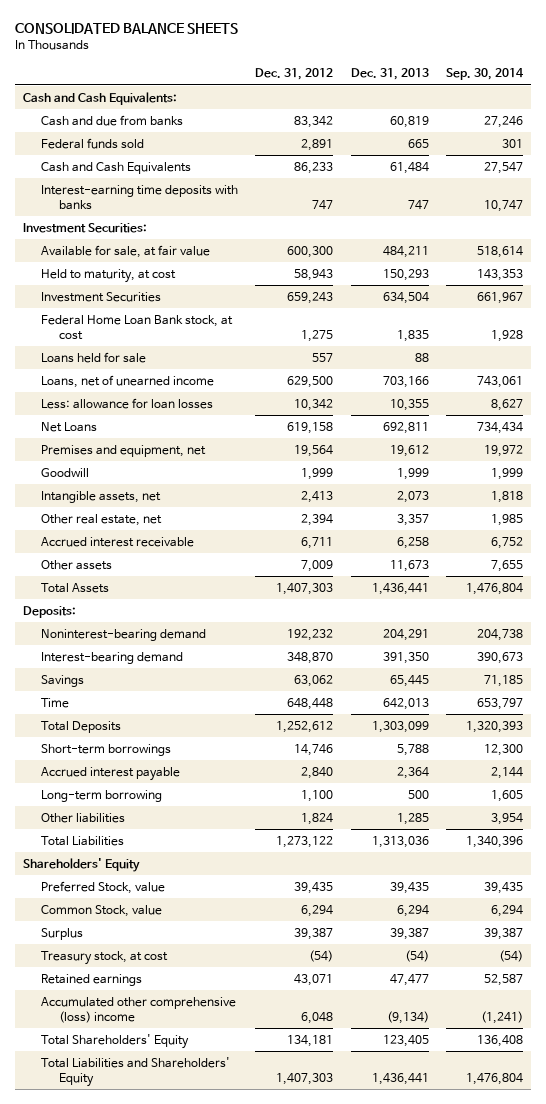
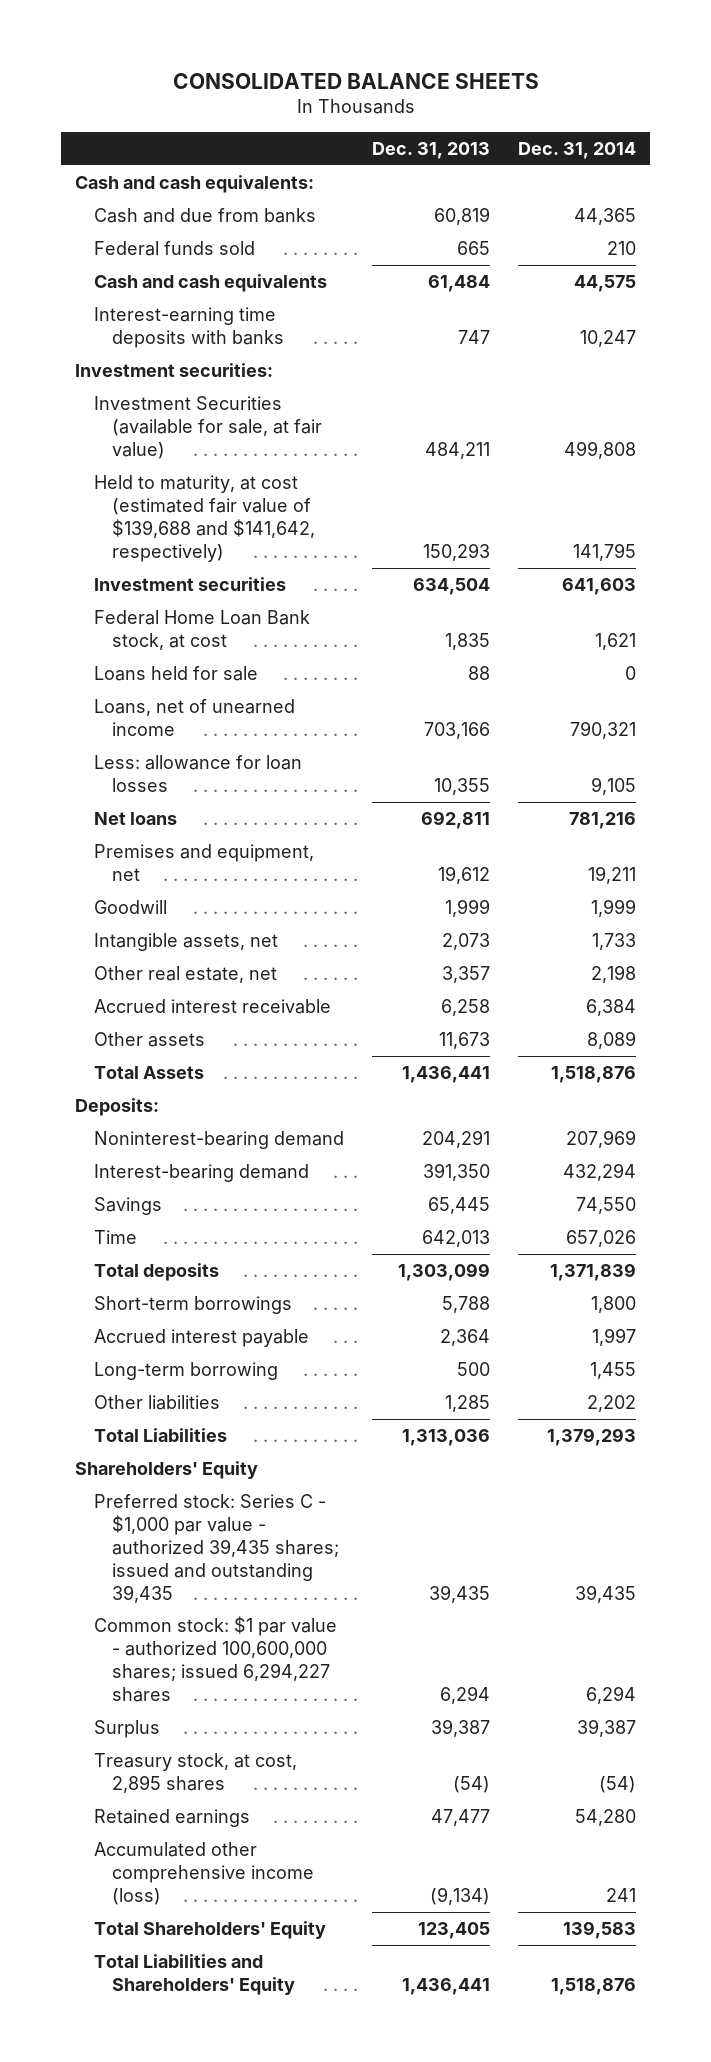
[255,68,334,81] Dec. 31, 2012 -> none
[445,68,524,81] Sep. 30, 2014 -> none
none -> [518,141,637,159] Dec. 31, 2014
[23,91,178,105] Cash and Cash Equivalents: -> [75,175,315,194] Cash and cash equivalents:
[41,161,192,174] Cash and Cash Equivalents -> [93,274,327,293] Cash and cash equivalents
[23,222,148,233] Investment Securities: -> [75,363,274,378] Investment securities:
[41,244,211,258] Available for sale, at fair value -> [93,396,323,459] Investment Securities (available for sale, at fair value)
[41,268,177,283] Held to maturity, at cost -> [93,475,316,562] Held to maturity, at cost (estimated fair value of $139,688 and $141,642, respectively)
[41,291,162,302] Investment Securities -> [93,577,286,592] Investment securities
[41,421,98,432] Net Loans -> [93,812,177,826] Net loans
[41,720,122,733] Total Deposits -> [93,1263,219,1282] Total deposits
[41,880,166,894] Preferred Stock, value -> [93,1494,340,1603] Preferred stock: Series C - $1,000 par value - authorized 39,435 shares; issued and outstanding 39,435
[41,904,163,917] Common Stock, value -> [93,1616,337,1702] Common stock: $1 par value - authorized 100,600,000 shares; issued 6,294,227 shares
[41,950,169,965] Treasury stock, at cost -> [93,1753,297,1793] Treasury stock, at cost, 2,895 shares
[41,996,237,1023] Accumulated other comprehensive (loss) income -> [93,1842,315,1905] Accumulated other comprehensive income (loss)

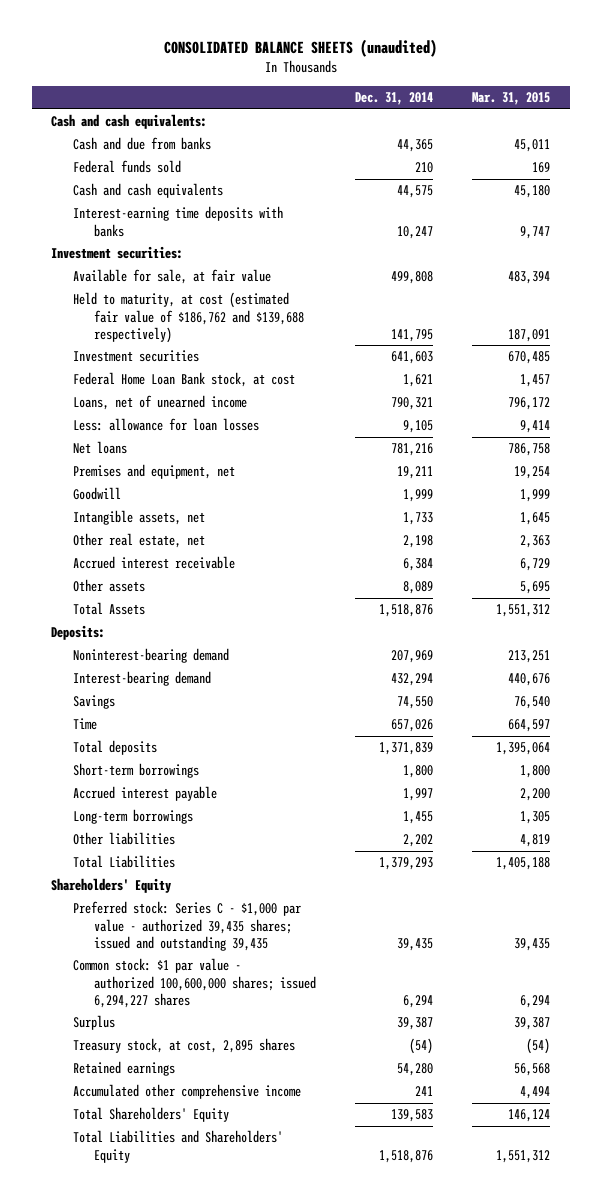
[172,73,539,90] CONSOLIDATED BALANCE SHEETS -> [163,39,437,58] CONSOLIDATED BALANCE SHEETS (unaudited)
[371,141,490,159] Dec. 31, 2013 -> none
none -> [472,92,551,106] Mar. 31, 2015
[93,396,323,459] Investment Securities (available for sale, at fair value) -> [72,269,271,285] Available for sale, at fair value
[93,475,316,562] Held to maturity, at cost (estimated fair value of $139,688 and $141,642, respectively) -> [72,292,305,343] Held to maturity, at cost (estimated fair value of $186,762 and $139,688 respectively)
[93,666,258,682] Loans held for sale -> none
[93,1362,278,1381] Long-term borrowing -> [72,809,193,825] Long-term borrowings
[93,1842,315,1905] Accumulated other comprehensive income (loss) -> [72,1084,301,1100] Accumulated other comprehensive income

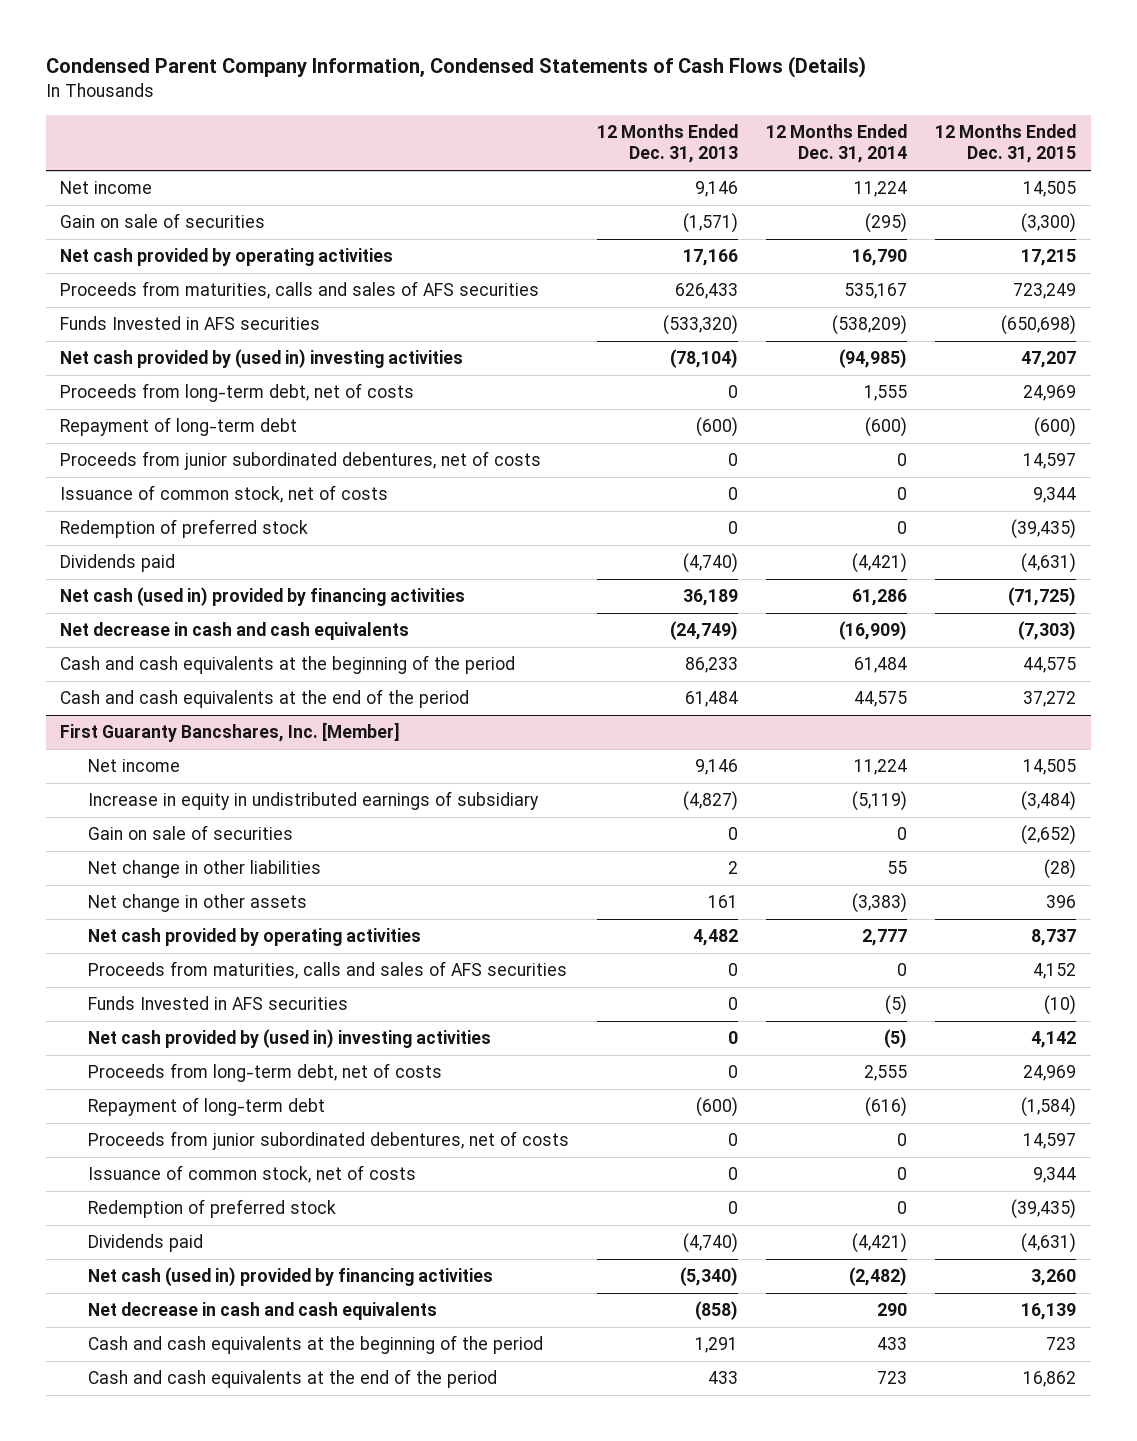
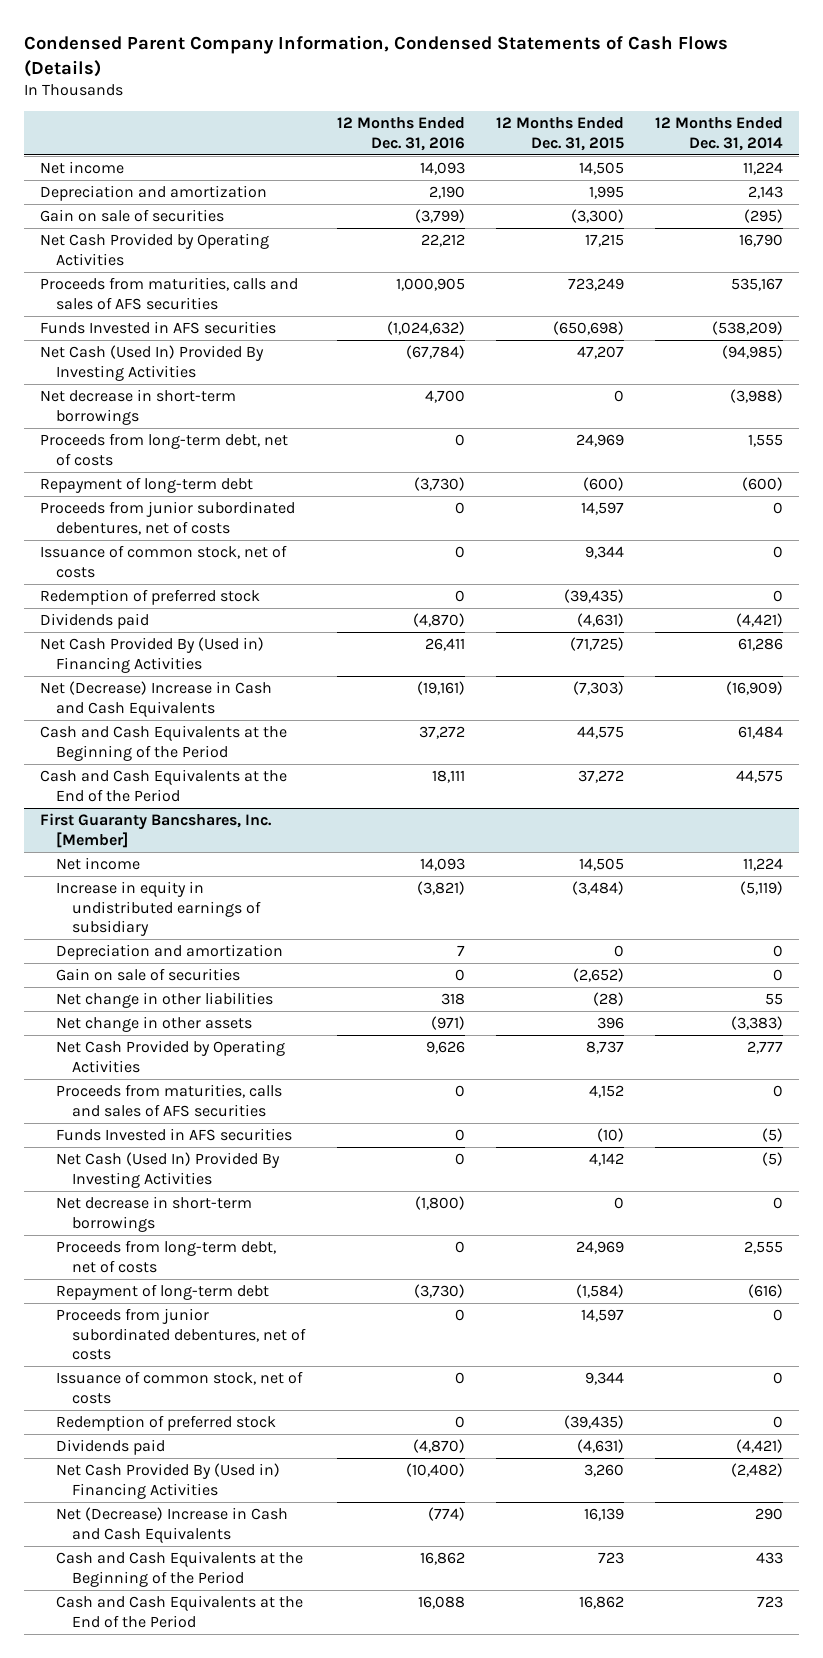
[597,123,739,164] 12 Months Ended Dec. 31, 2013 -> none
none -> [336,117,465,151] 12 Months Ended Dec. 31, 2016
none -> [39,185,267,202] Depreciation and amortization
[60,248,394,267] Net cash provided by operating activities -> [39,233,269,266] Net Cash Provided by Operating Activities
[60,349,464,369] Net cash provided by (used in) investing activities -> [39,345,264,381] Net Cash (Used In) Provided By Investing Activities
none -> [39,389,236,425] Net decrease in short-term borrowings
[60,587,466,607] Net cash (used in) provided by financing activities -> [39,637,264,673] Net Cash Provided By (Used in) Financing Activities
[60,622,410,641] Net decrease in cash and cash equivalents -> [39,681,272,717] Net (Decrease) Increase in Cash and Cash Equivalents
[60,655,516,675] Cash and cash equivalents at the beginning of the period -> [39,725,287,761] Cash and Cash Equivalents at the Beginning of the Period
[60,689,470,709] Cash and cash equivalents at the end of the period -> [39,769,287,802] Cash and Cash Equivalents at the End of the Period
none -> [55,944,283,961] Depreciation and amortization
[87,928,421,947] Net cash provided by operating activities -> [55,1040,285,1073] Net Cash Provided by Operating Activities
[87,1029,491,1049] Net cash provided by (used in) investing activities -> [55,1152,280,1188] Net Cash (Used In) Provided By Investing Activities
none -> [55,1196,252,1232] Net decrease in short-term borrowings
[87,1267,493,1287] Net cash (used in) provided by financing activities -> [55,1463,280,1499] Net Cash Provided By (Used in) Financing Activities
[87,1302,437,1321] Net decrease in cash and cash equivalents -> [55,1507,288,1543] Net (Decrease) Increase in Cash and Cash Equivalents
[87,1335,543,1355] Cash and cash equivalents at the beginning of the period -> [55,1551,303,1587] Cash and Cash Equivalents at the Beginning of the Period
[87,1369,497,1389] Cash and cash equivalents at the end of the period -> [55,1595,303,1628] Cash and Cash Equivalents at the End of the Period

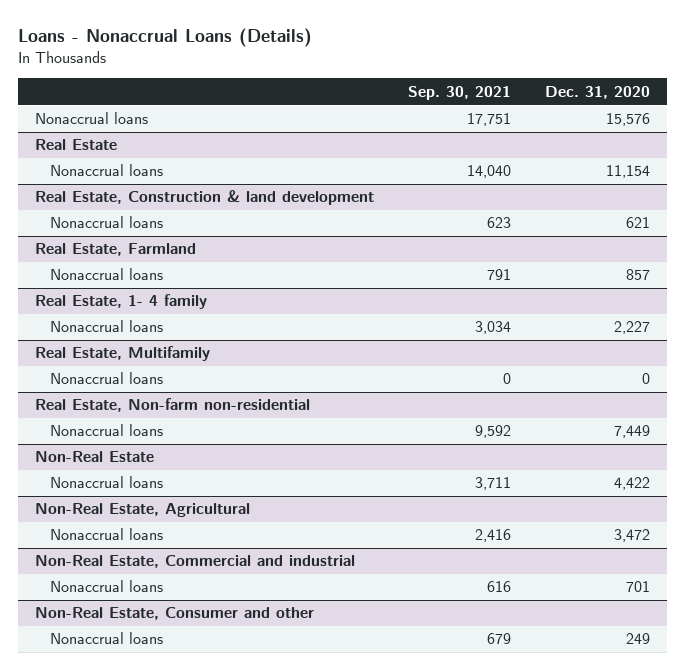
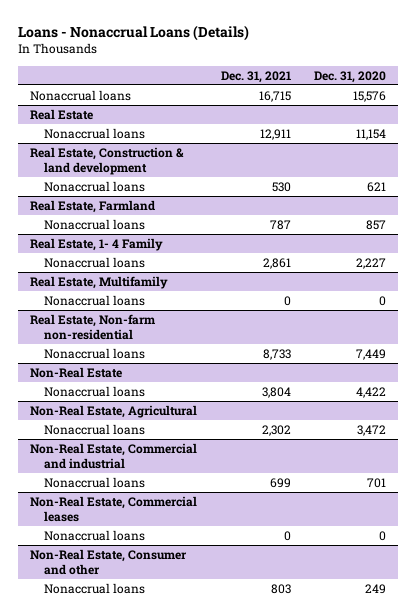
[408,85,512,100] Sep. 30, 2021 -> none
none -> [220,70,291,83] Dec. 31, 2021
[35,294,208,310] Real Estate, 1- 4 family -> [29,238,163,252] Real Estate, 1- 4 Family
none -> [29,496,197,522] Non-Real Estate, Commercial leases
none -> [43,530,145,542] Nonaccrual loans

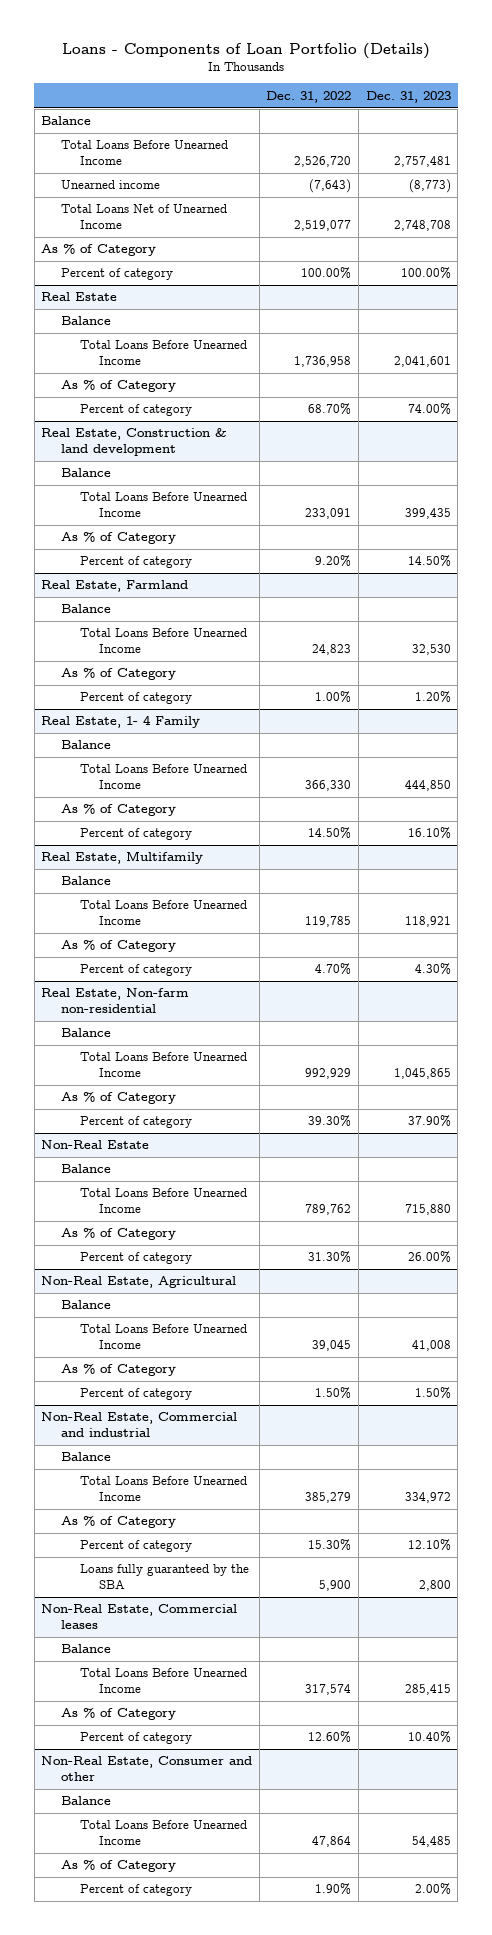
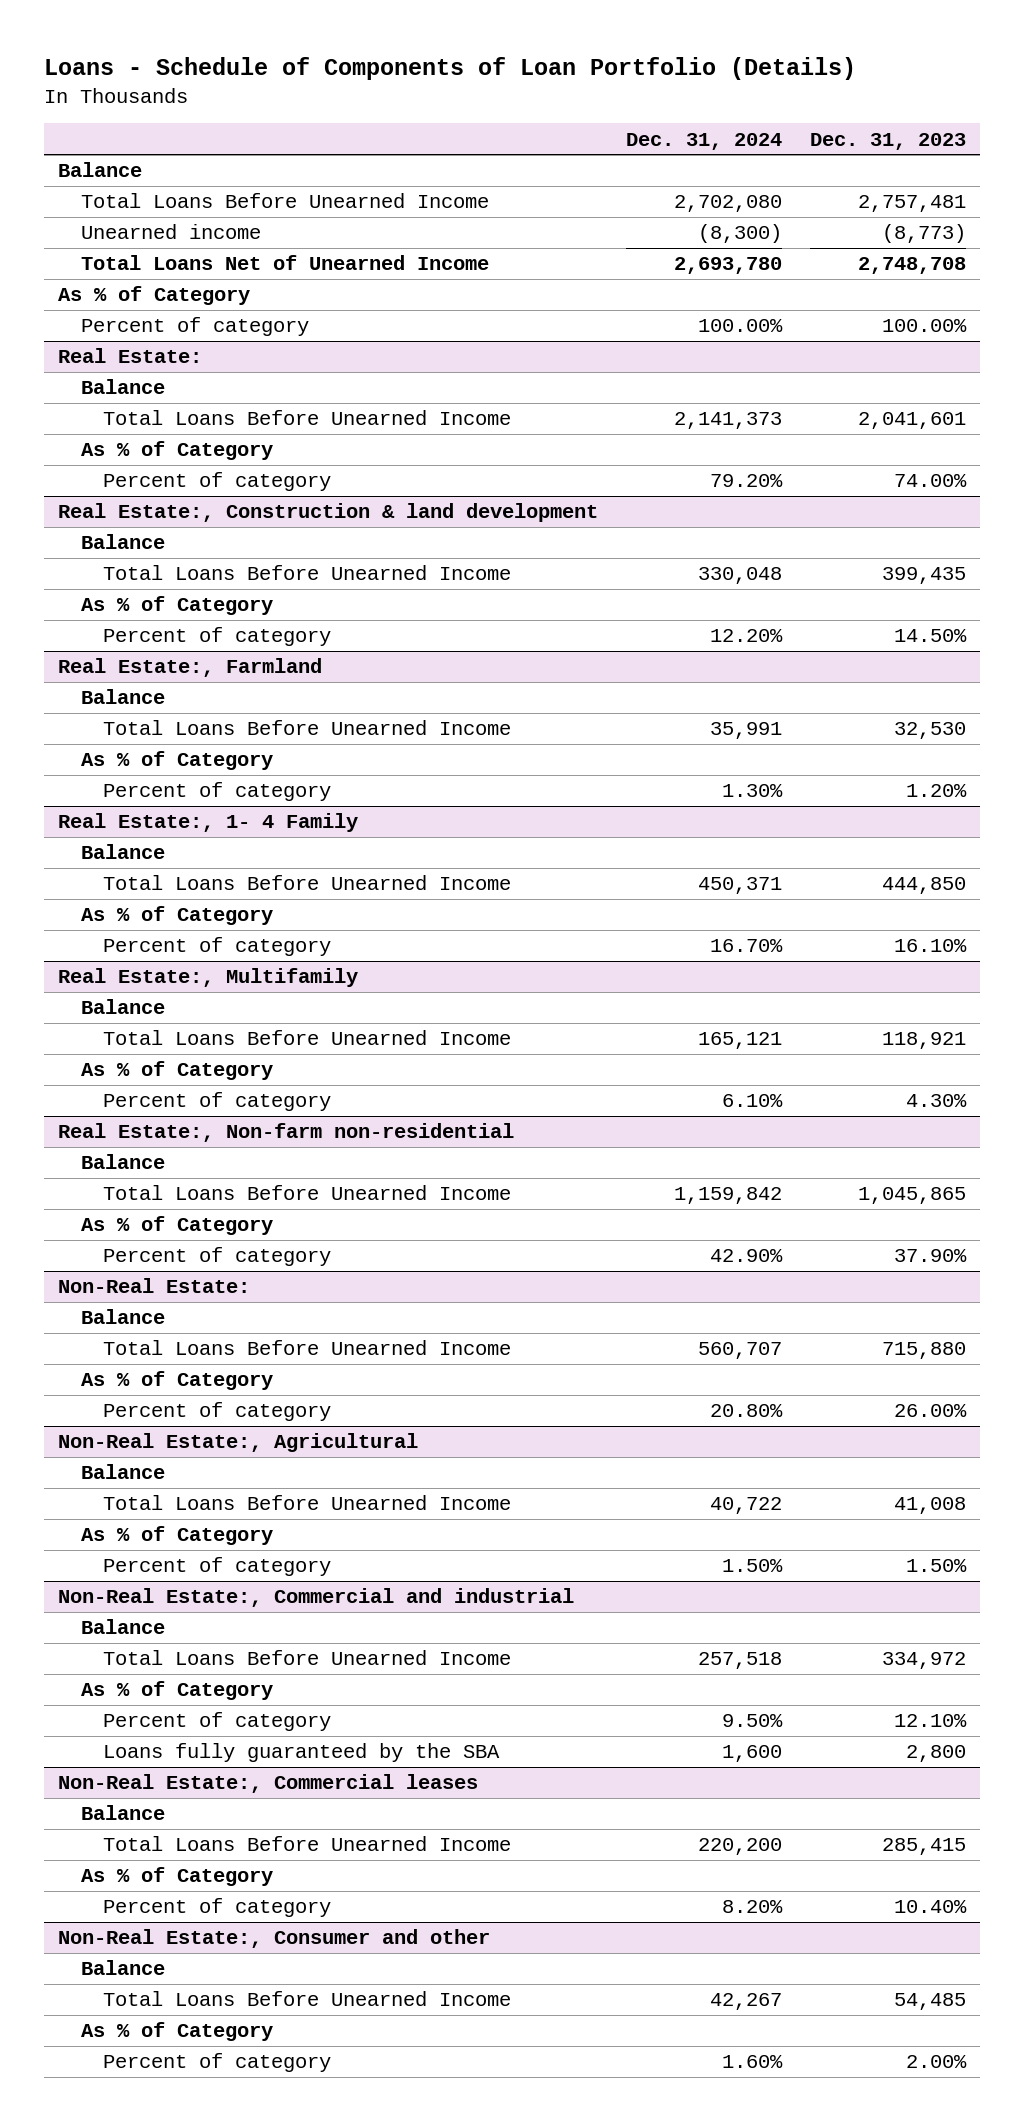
[61,42,430,59] Loans - Components of Loan Portfolio (Details) -> [43,57,856,81] Loans - Schedule of Components of Loan Portfolio (Details)
[266,90,352,103] Dec. 31, 2022 -> none
none -> [625,132,782,150] Dec. 31, 2024
[41,292,118,302] Real Estate -> [57,348,202,364] Real Estate:
[41,428,228,457] Real Estate, Construction & land development -> [57,503,598,523] Real Estate:, Construction & land development
[41,580,189,593] Real Estate, Farmland -> [57,658,322,678] Real Estate:, Farmland
[41,715,201,729] Real Estate, 1- 4 Family -> [57,813,358,833] Real Estate:, 1- 4 Family
[41,851,204,865] Real Estate, Multifamily -> [57,968,358,988] Real Estate:, Multifamily
[41,988,190,1014] Real Estate, Non-farm non-residential -> [57,1123,514,1143] Real Estate:, Non-farm non-residential
[41,1140,150,1150] Non-Real Estate -> [57,1278,250,1294] Non-Real Estate:
[41,1276,237,1289] Non-Real Estate, Agricultural -> [57,1433,418,1453] Non-Real Estate:, Agricultural
[41,1412,238,1438] Non-Real Estate, Commercial and industrial -> [57,1588,574,1608] Non-Real Estate:, Commercial and industrial
[41,1604,238,1630] Non-Real Estate, Commercial leases -> [57,1774,478,1794] Non-Real Estate:, Commercial leases
[41,1756,253,1782] Non-Real Estate, Consumer and other -> [57,1929,490,1949] Non-Real Estate:, Consumer and other

